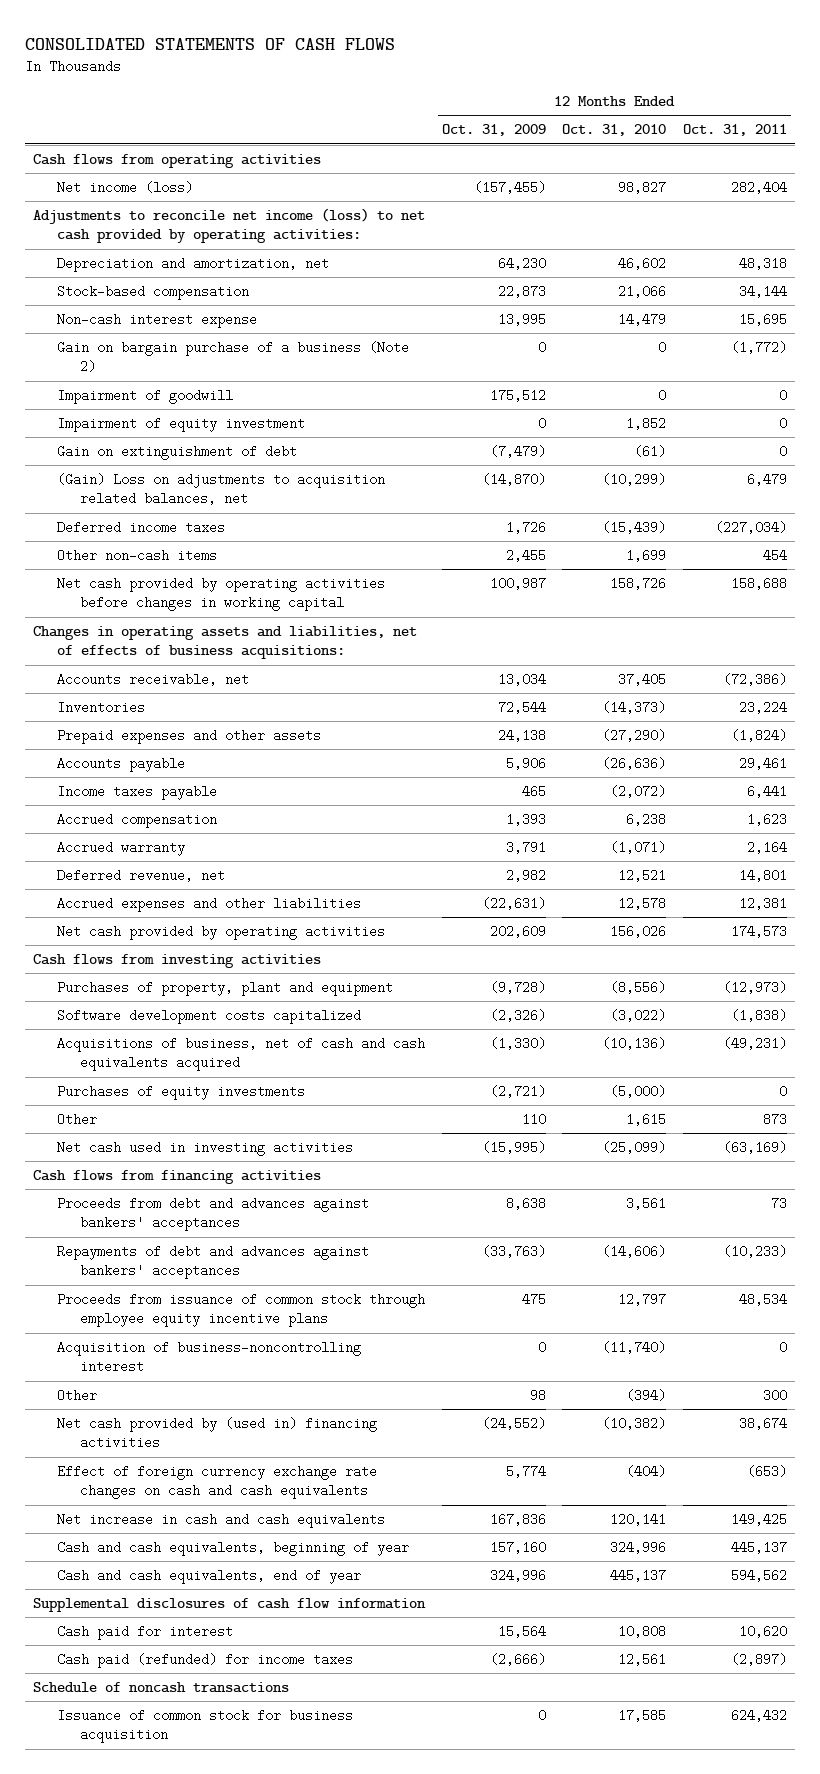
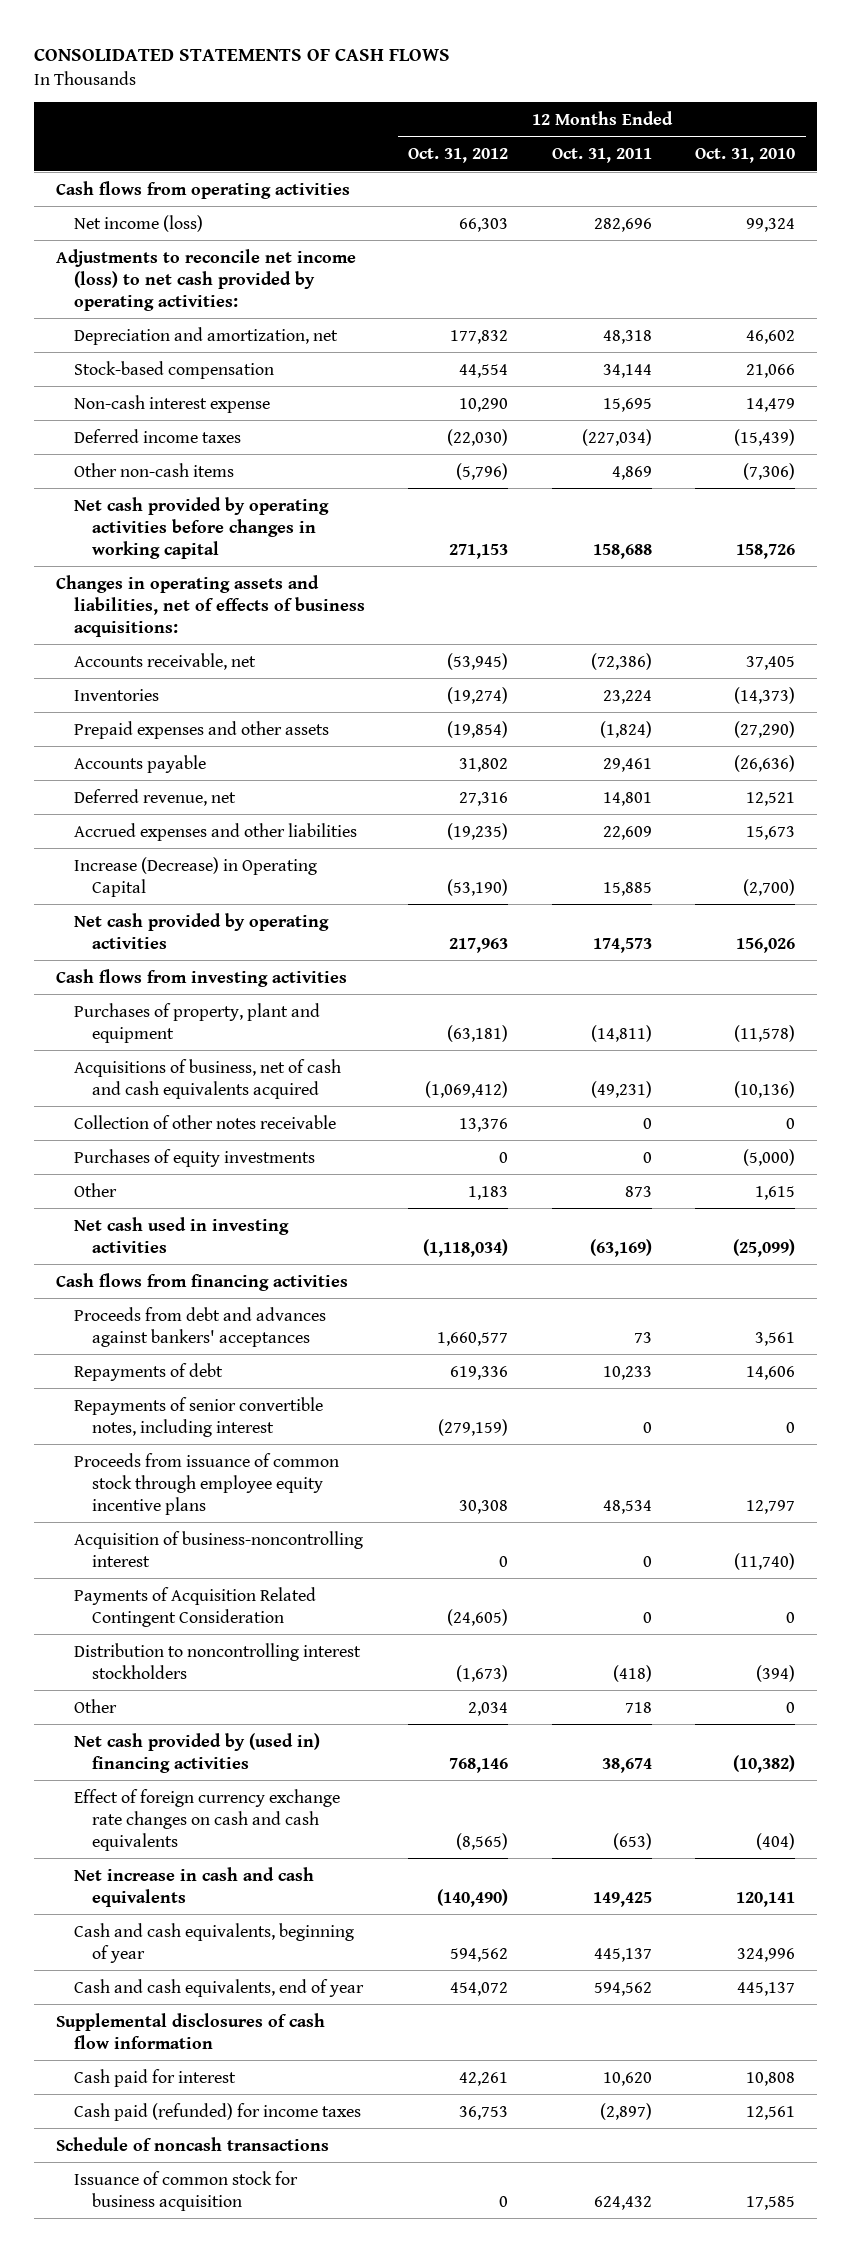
[441,124,546,137] Oct. 31, 2009 -> none
none -> [408,148,509,164] Oct. 31, 2012
[618,180,667,194] 98,827 -> [746,217,796,232] 99,324
[731,180,788,194] 282,404 -> [593,217,652,232] 282,696
[56,340,409,374] Gain on bargain purchase of a business (Note 2) -> none
[56,388,233,404] Impairment of goodwill -> none
[56,416,305,432] Impairment of equity investment -> none
[56,444,297,460] Gain on extinguishment of debt -> none
[56,472,385,506] (Gain) Loss on adjustments to acquisition related balances, net -> none
[626,548,667,562] 1,699 -> [743,462,796,480] (7,306)
[763,548,788,562] 454 -> [611,465,652,480] 4,869
[56,784,217,800] Income taxes payable -> none
[56,812,217,828] Accrued compensation -> none
[56,840,185,856] Accrued warranty -> none
[618,896,667,910] 12,578 -> [746,825,796,840] 15,673
[739,896,788,910] 12,381 -> [602,825,652,840] 22,609
none -> [73,856,317,897] Increase (Decrease) in Operating Capital
[56,1008,361,1024] Software development costs capitalized -> none
[610,980,667,994] (8,556) -> [734,1024,796,1042] (11,578)
[723,980,788,994] (12,973) -> [590,1024,652,1042] (14,811)
none -> [73,1114,336,1129] Collection of other notes receivable
[56,1244,369,1280] Repayments of debt and advances against bankers' acceptances -> none
none -> [73,1362,223,1381] Repayments of debt
none -> [73,1396,323,1437] Repayments of senior convertible notes, including interest
none -> [73,1586,316,1627] Payments of Acquisition Related Contingent Consideration
none -> [73,1642,361,1679] Distribution to noncontrolling interest stockholders
[626,1388,667,1402] (394) -> [786,1701,796,1713] 0
[763,1388,788,1402] 300 -> [624,1701,652,1713] 718

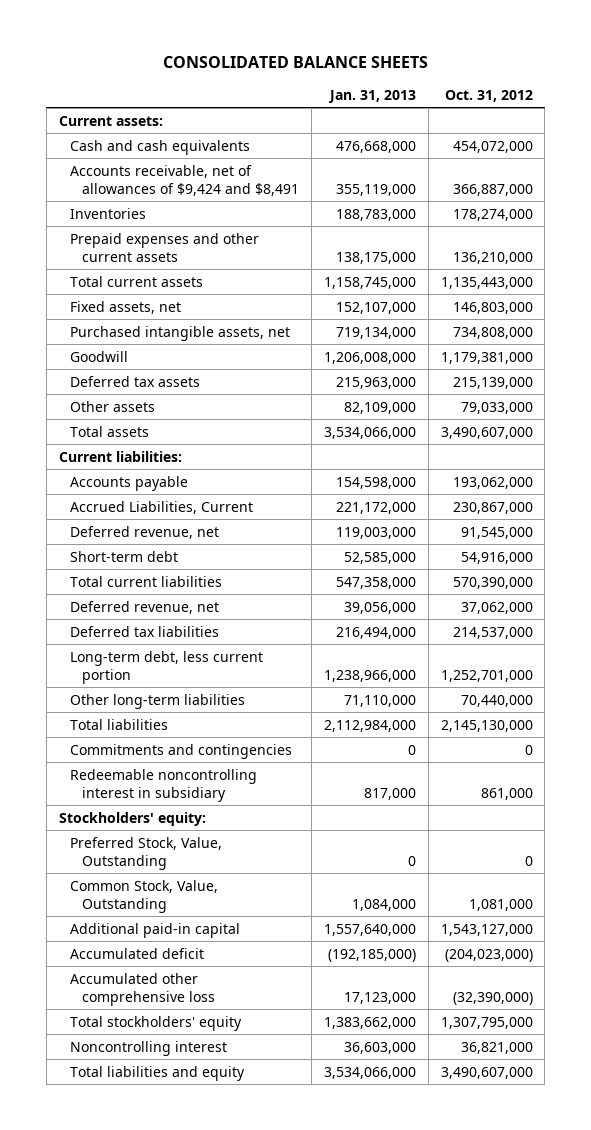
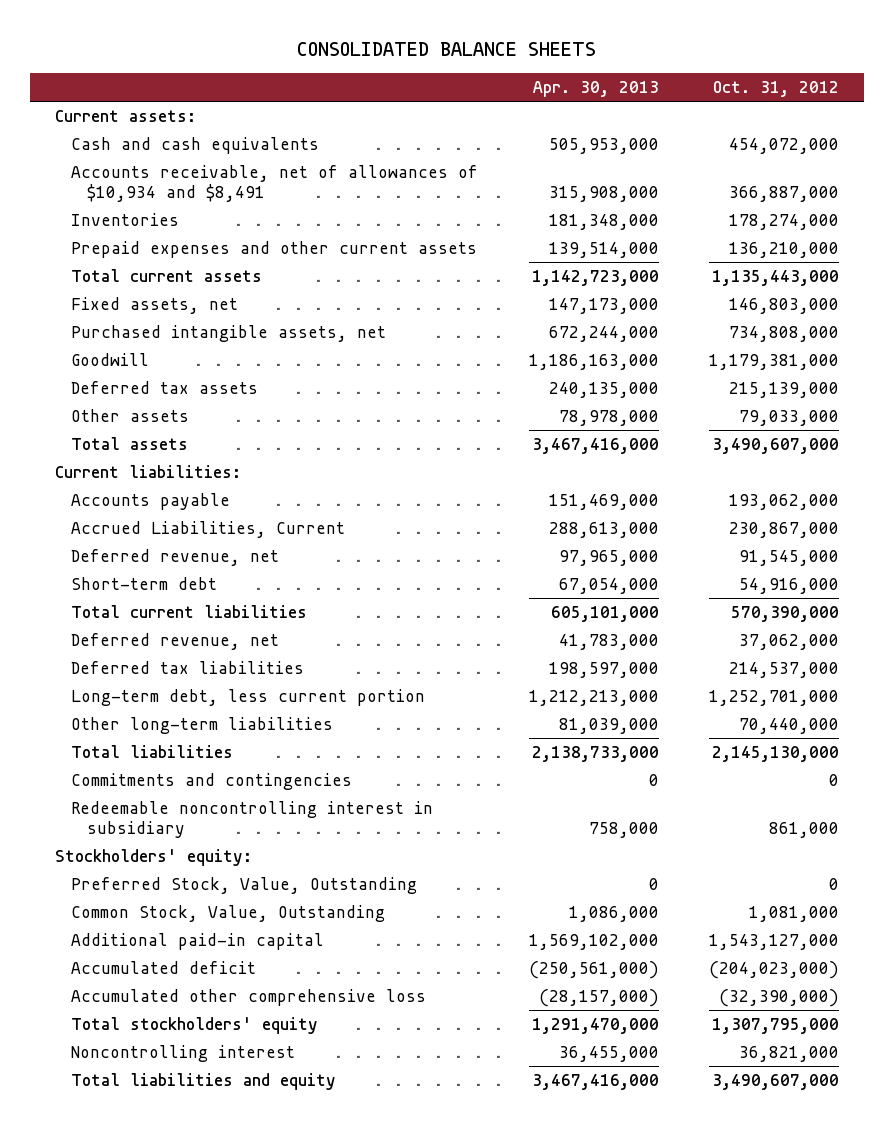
[327,89,416,103] Jan. 31, 2013 -> none
none -> [532,81,659,98] Apr. 30, 2013
[70,164,300,196] Accounts receivable, net of allowances of $9,424 and $8,491 -> [71,164,479,203] Accounts receivable, net of allowances of $10,934 and $8,491

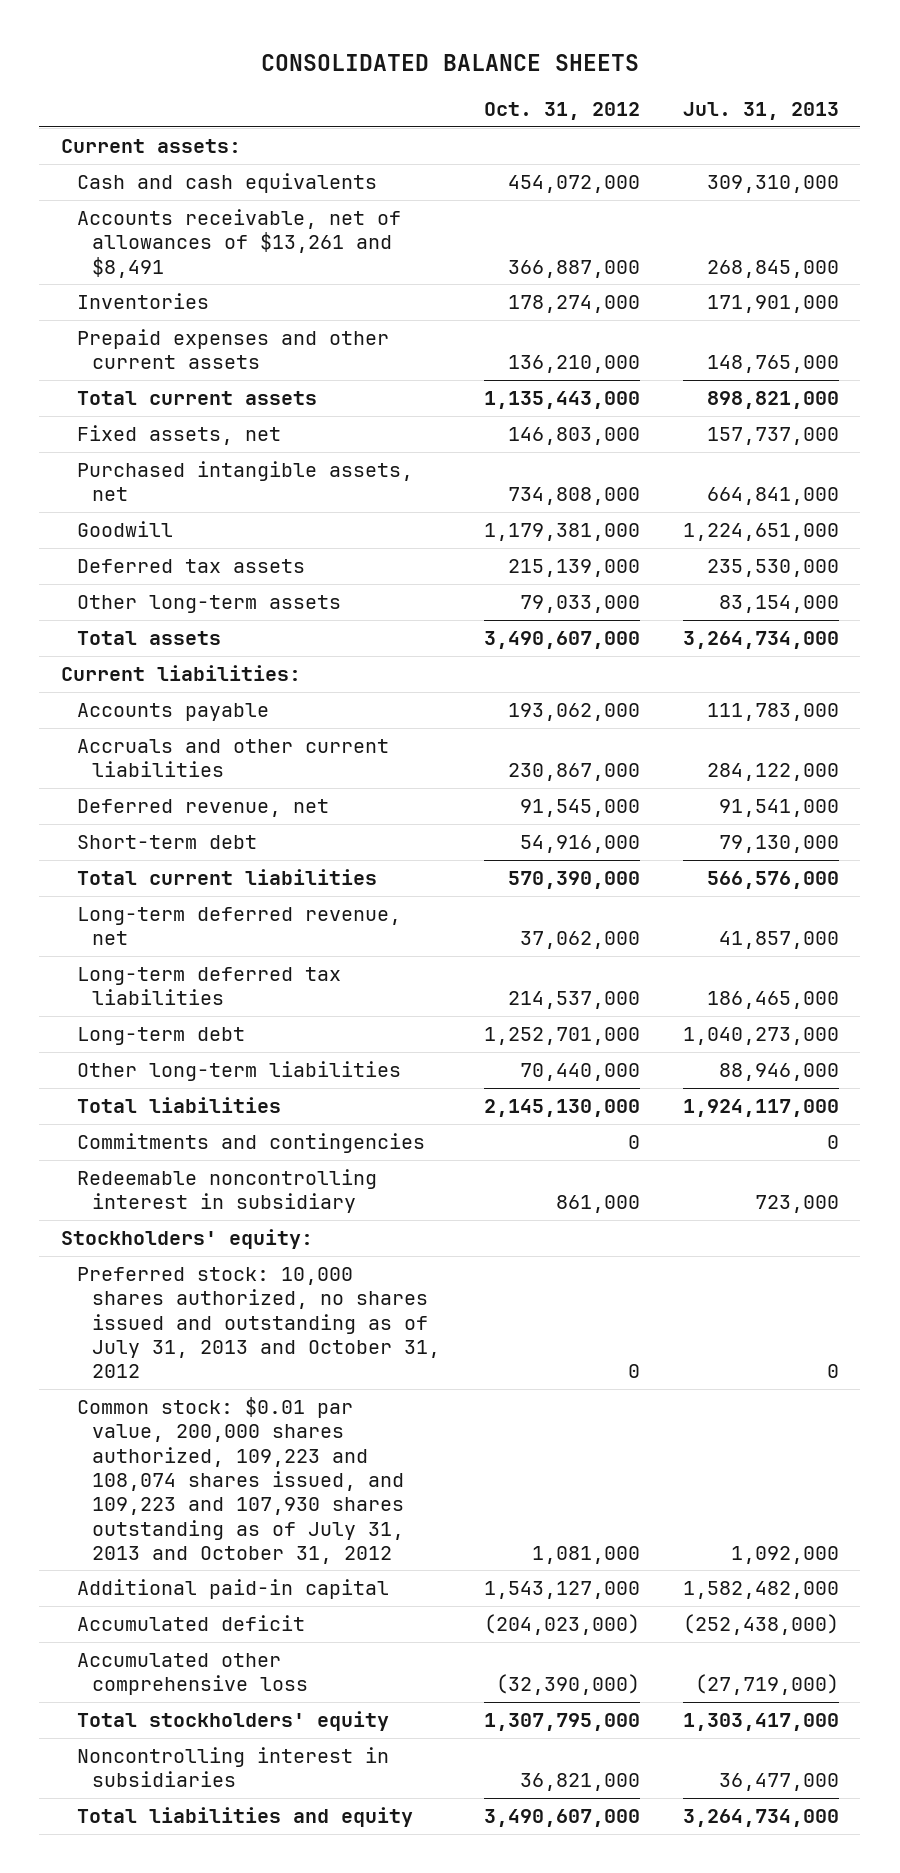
[532,81,659,98] Apr. 30, 2013 -> none
none -> [682,101,839,120] Jul. 31, 2013
[71,164,479,203] Accounts receivable, net of allowances of $10,934 and $8,491 -> [76,209,401,278] Accounts receivable, net of allowances of $13,261 and $8,491
[71,408,190,422] Other assets -> [76,595,341,614] Other long-term assets
[71,520,346,538] Accrued Liabilities, Current -> [76,739,389,778] Accruals and other current liabilities
[71,632,280,650] Deferred revenue, net -> [76,907,401,946] Long-term deferred revenue, net
[71,660,305,674] Deferred tax liabilities -> [76,967,341,1006] Long-term deferred tax liabilities
[71,688,426,706] Long-term debt, less current portion -> [76,1027,245,1046] Long-term debt
[71,876,418,894] Preferred Stock, Value, Outstanding -> [76,1267,441,1379] Preferred stock: 10,000 shares authorized, no shares issued and outstanding as of July 31, 2013 and October 31, 2012
[71,904,386,922] Common Stock, Value, Outstanding -> [76,1397,405,1564] Common stock: $0.01 par value, 200,000 shares authorized, 109,223 and 108,074 shares issued, and 109,223 and 107,930 shares outstanding as of July 31, 2013 and October 31, 2012
[71,1044,296,1062] Noncontrolling interest -> [76,1747,389,1788] Noncontrolling interest in subsidiaries

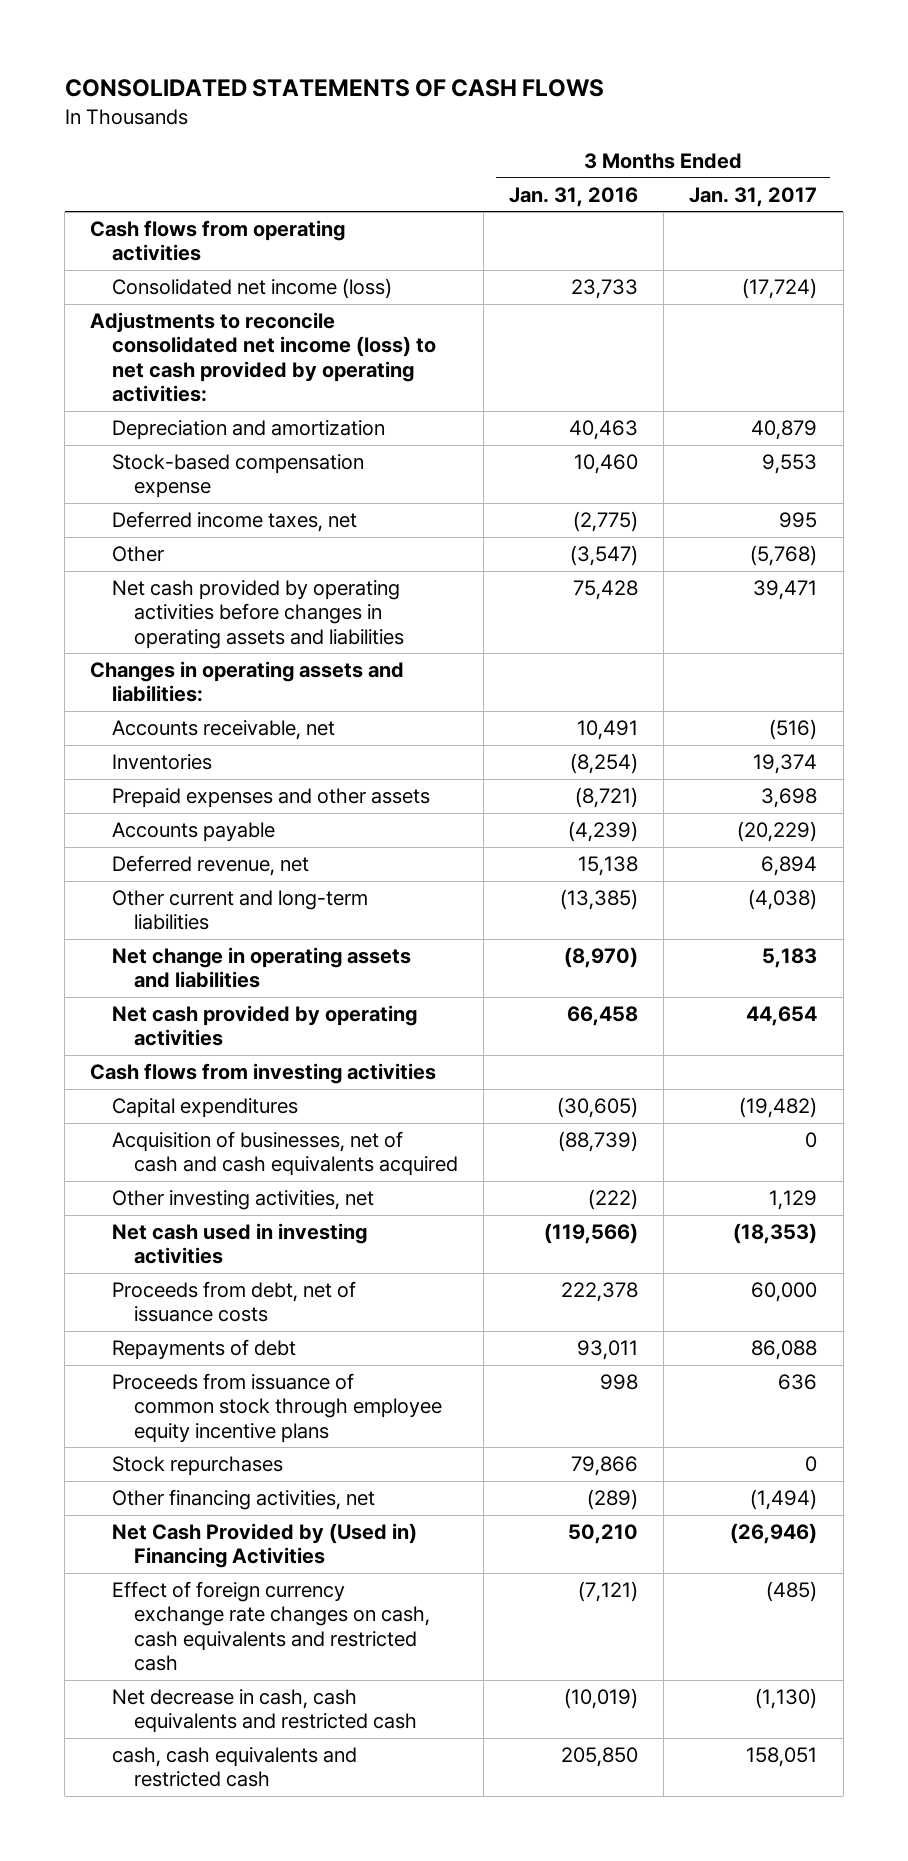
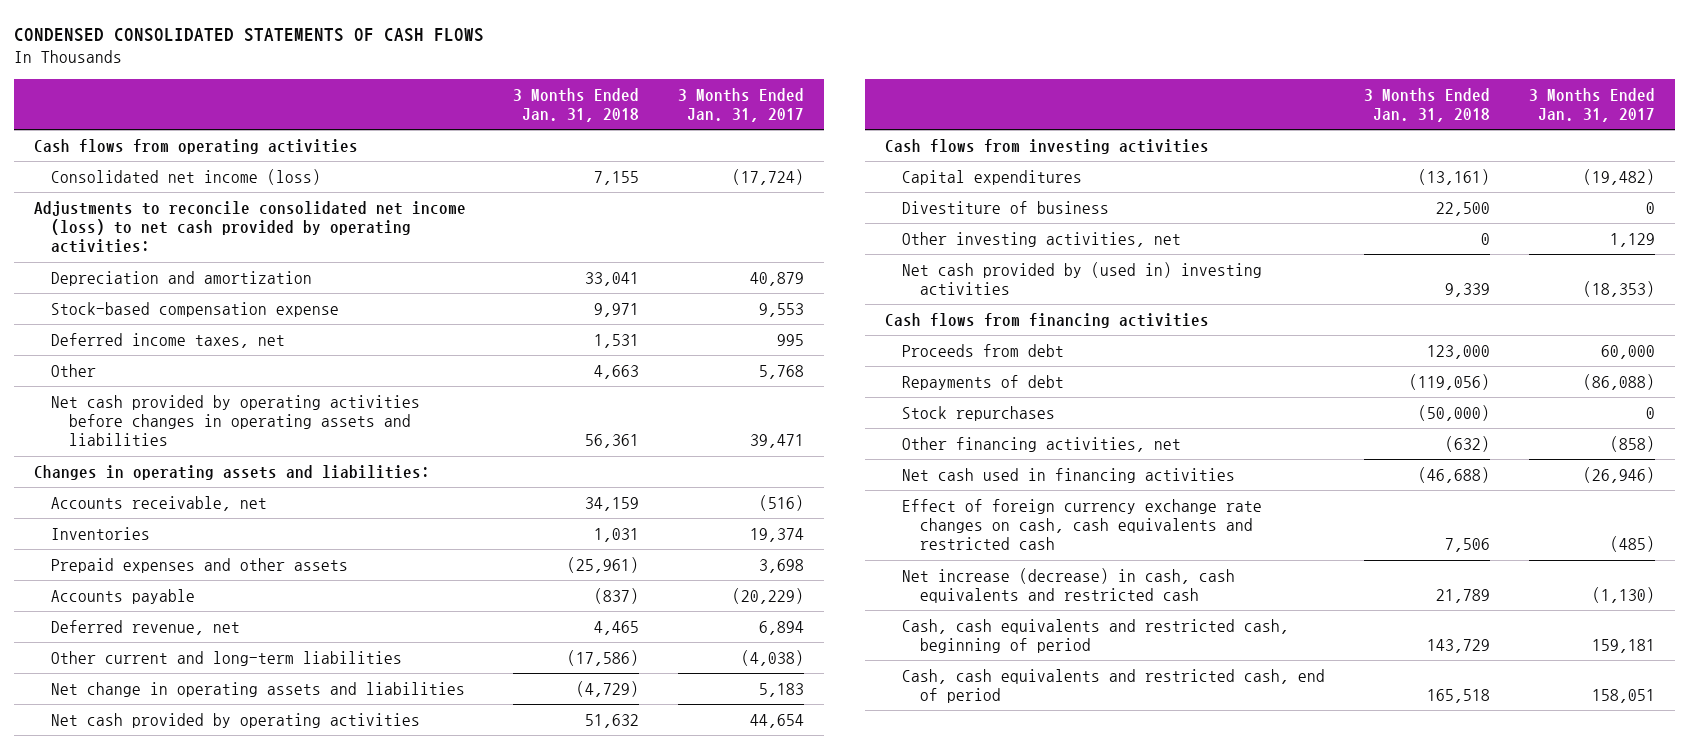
[64,79,604,98] CONSOLIDATED STATEMENTS OF CASH FLOWS -> [14,27,485,42] CONDENSED CONSOLIDATED STATEMENTS OF CASH FLOWS
[509,186,639,207] Jan. 31, 2016 -> none
none -> [513,87,640,122] 3 Months Ended Jan. 31, 2018
[750,544,818,566] (5,768) -> [759,364,805,379] 5,768
[112,1130,458,1177] Acquisition of businesses, net of cash and cash equivalents acquired -> none
none -> [902,200,1110,214] Divestiture of business
[112,1280,357,1323] Proceeds from debt, net of issuance costs -> none
[112,1372,442,1443] Proceeds from issuance of common stock through employee equity incentive plans -> none
[112,1222,368,1265] Net cash used in investing activities -> [902,261,1263,296] Net cash provided by (used in) investing activities
none -> [884,312,1209,328] Cash flows from financing activities
none -> [902,343,1065,357] Proceeds from debt
[751,1339,818,1360] 86,088 -> [1583,373,1656,390] (86,088)
[750,1488,818,1510] (1,494) -> [1610,435,1656,452] (858)
[112,1522,418,1569] Net Cash Provided by (Used in) Financing Activities -> [902,467,1236,483] Net cash used in financing activities
[112,1688,417,1734] Net decrease in cash, cash equivalents and restricted cash -> [902,567,1236,604] Net increase (decrease) in cash, cash equivalents and restricted cash
none -> [902,618,1290,654] Cash, cash equivalents and restricted cash, beginning of period
[112,1746,358,1788] cash, cash equivalents and restricted cash -> [902,668,1326,704] Cash, cash equivalents and restricted cash, end of period

